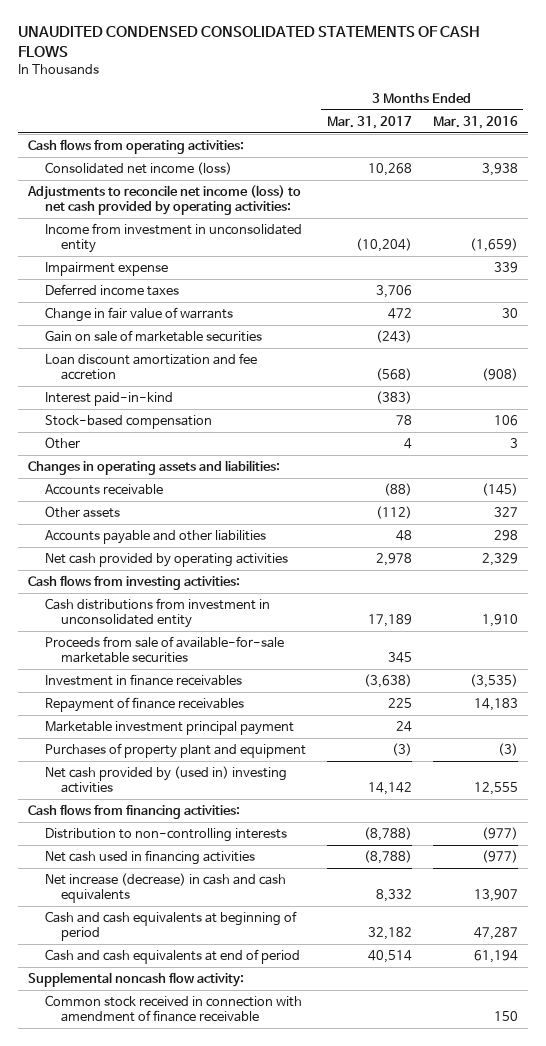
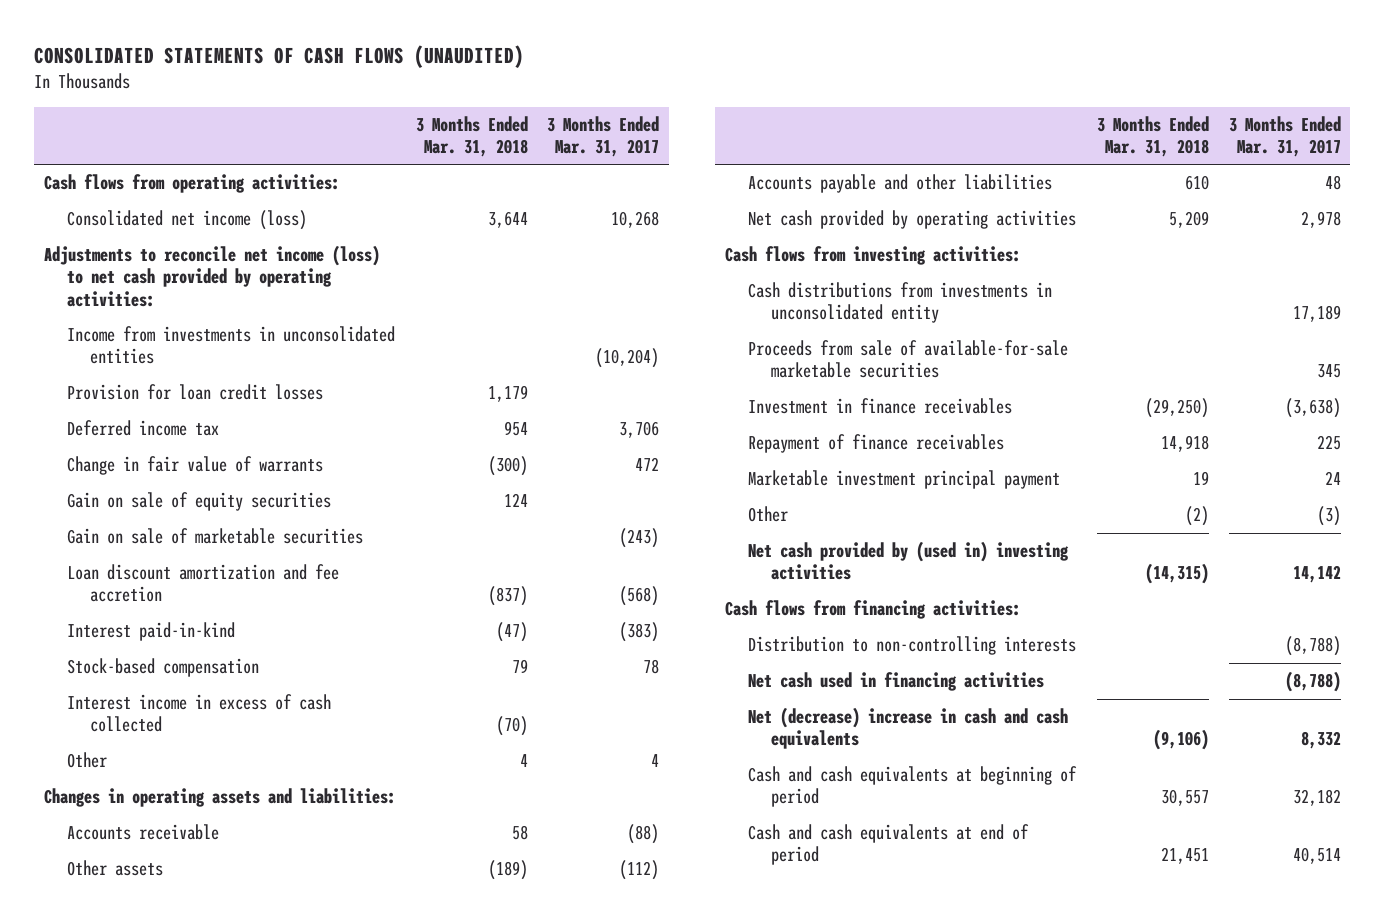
[17,25,480,57] UNAUDITED CONDENSED CONSOLIDATED STATEMENTS OF CASH FLOWS -> [34,44,525,68] CONSOLIDATED STATEMENTS OF CASH FLOWS (UNAUDITED)
[432,115,518,129] Mar. 31, 2016 -> none
none -> [415,115,528,158] 3 Months Ended Mar. 31, 2018
[44,262,168,277] Impairment expense -> none
[44,223,302,254] Income from investment in unconsolidated entity -> [66,326,395,365] Income from investments in unconsolidated entities
none -> [66,384,323,401] Provision for loan credit losses
[44,284,179,297] Deferred income taxes -> [66,420,219,437] Deferred income tax
none -> [66,492,331,512] Gain on sale of equity securities
none -> [66,694,331,733] Interest income in excess of cash collected
[44,598,270,629] Cash distributions from investment in unconsolidated entity -> [748,282,1053,324] Cash distributions from investments in unconsolidated entity
[44,743,306,759] Purchases of property plant and equipment -> none
none -> [748,506,789,523] Other
[44,873,286,904] Net increase (decrease) in cash and cash equivalents -> [748,707,1069,750] Net (decrease) increase in cash and cash equivalents
[28,972,245,988] Supplemental noncash flow activity: -> none
[44,995,302,1023] Common stock received in connection with amendment of finance receivable -> none

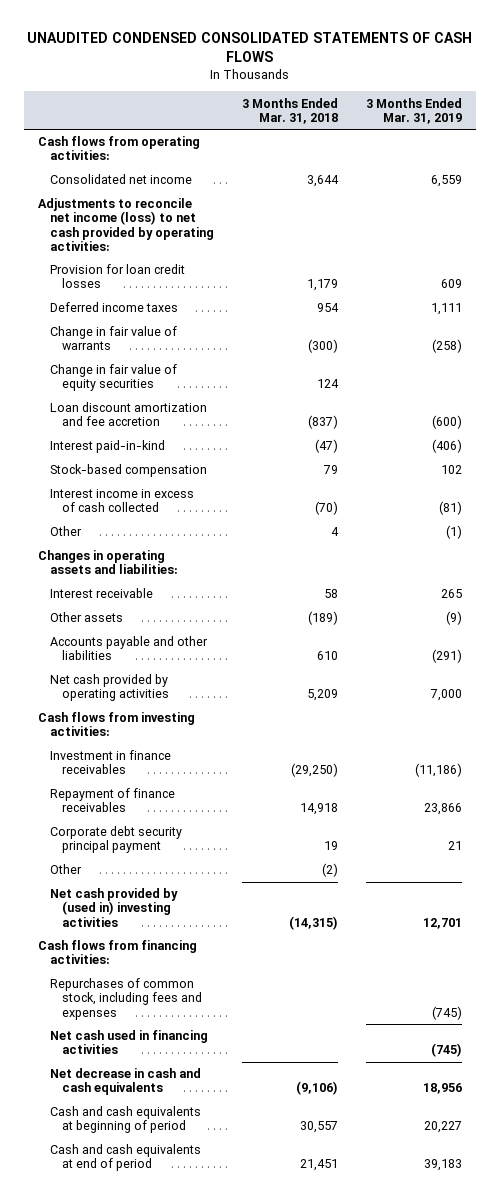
[34,44,525,68] CONSOLIDATED STATEMENTS OF CASH FLOWS (UNAUDITED) -> [26,32,472,63] UNAUDITED CONDENSED CONSOLIDATED STATEMENTS OF CASH FLOWS
[547,115,660,158] 3 Months Ended Mar. 31, 2017 -> none
none -> [365,97,462,124] 3 Months Ended Mar. 31, 2019
[66,210,307,231] Consolidated net income (loss) -> [50,174,193,185] Consolidated net income
[66,326,395,365] Income from investments in unconsolidated entities -> none
[66,420,219,437] Deferred income tax -> [50,302,179,313] Deferred income taxes
[66,528,363,545] Gain on sale of marketable securities -> none
[66,492,331,512] Gain on sale of equity securities -> [50,364,178,392] Change in fair value of equity securities
[66,824,219,841] Accounts receivable -> none
none -> [50,588,154,599] Interest receivable
[748,282,1053,324] Cash distributions from investments in unconsolidated entity -> none
[748,340,1069,379] Proceeds from sale of available-for-sale marketable securities -> none
[748,470,1061,490] Marketable investment principal payment -> [50,826,183,854] Corporate debt security principal payment
[748,636,1077,656] Distribution to non-controlling interests -> none
none -> [50,978,203,1020] Repurchases of common stock, including fees and expenses
[748,707,1069,750] Net (decrease) increase in cash and cash equivalents -> [50,1068,202,1096] Net decrease in cash and cash equivalents

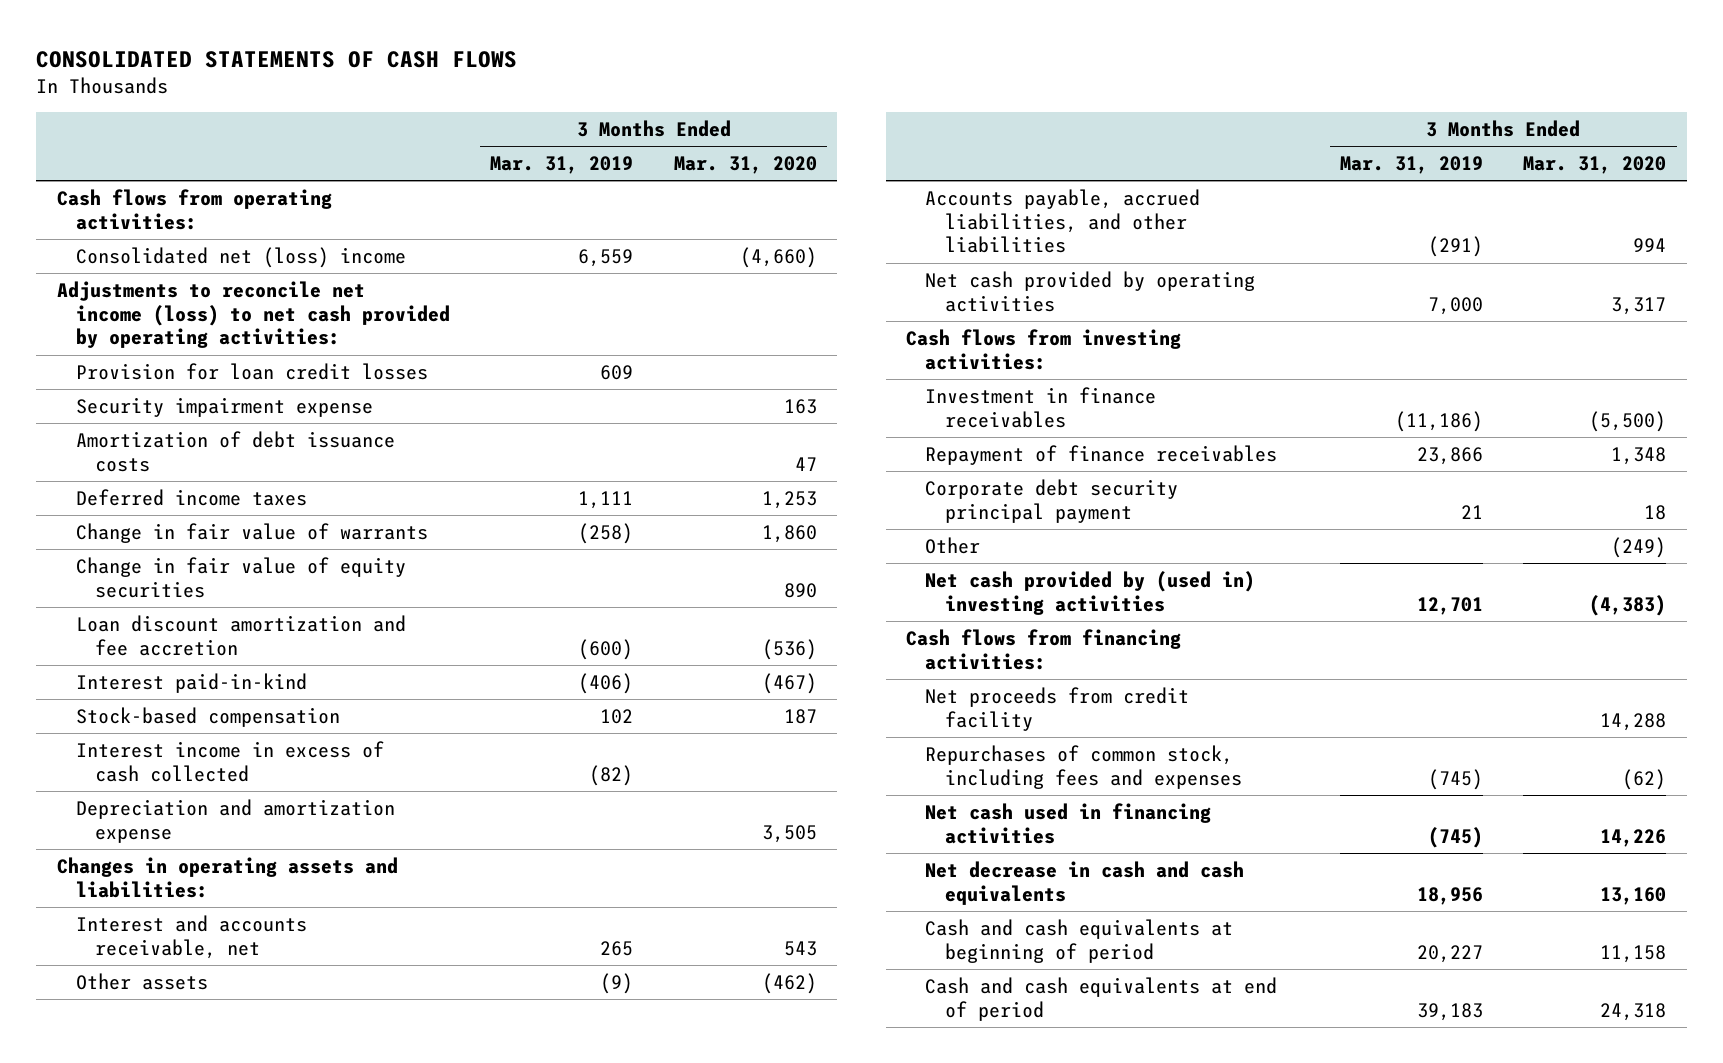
[26,32,472,63] UNAUDITED CONDENSED CONSOLIDATED STATEMENTS OF CASH FLOWS -> [36,50,518,68] CONSOLIDATED STATEMENTS OF CASH FLOWS
[241,97,338,124] 3 Months Ended Mar. 31, 2018 -> none
none -> [673,156,817,175] Mar. 31, 2020
[50,174,193,185] Consolidated net income -> [75,246,406,268] Consolidated net (loss) income
none -> [75,396,373,417] Security impairment expense
none -> [75,430,395,472] Amortization of debt issuance costs
[50,526,83,537] Other -> none
[438,501,462,516] (81) -> [589,764,634,786] (82)
none -> [75,798,395,843] Depreciation and amortization expense
[50,588,154,599] Interest receivable -> [75,914,307,959] Interest and accounts receivable, net
[50,636,209,661] Accounts payable and other liabilities -> [925,188,1201,254] Accounts payable, accrued liabilities, and other liabilities
none -> [925,686,1190,731] Net proceeds from credit facility

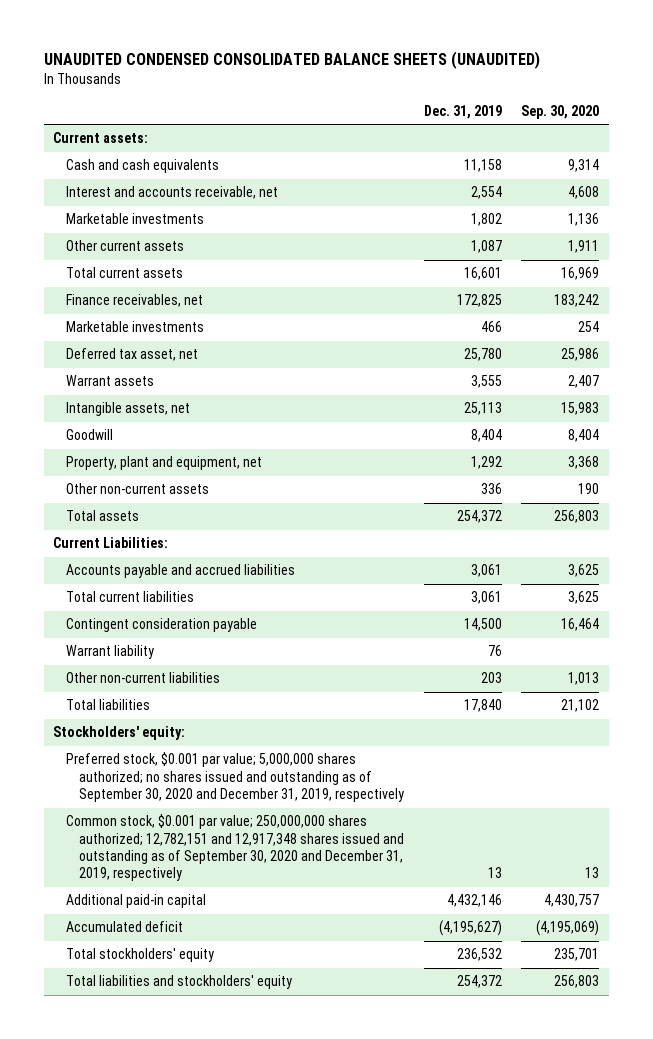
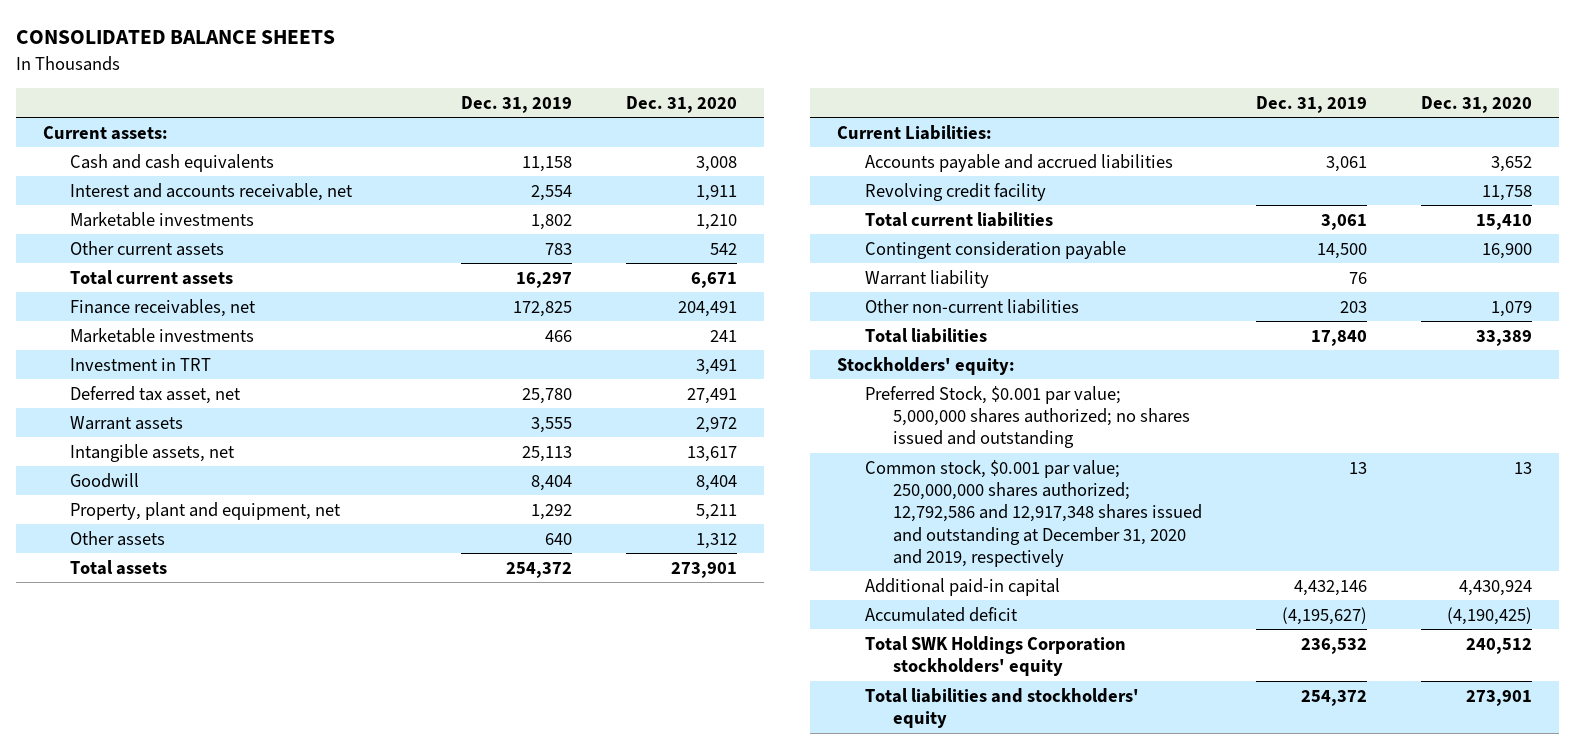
[43,51,540,70] UNAUDITED CONDENSED CONSOLIDATED BALANCE SHEETS (UNAUDITED) -> [15,30,335,45] CONSOLIDATED BALANCE SHEETS
[521,104,600,119] Sep. 30, 2020 -> none
none -> [626,95,738,113] Dec. 31, 2020
[470,240,502,254] 1,087 -> [545,242,573,255] 783
[463,267,502,281] 16,601 -> [516,271,573,288] 16,297
none -> [70,357,212,371] Investment in TRT
[66,483,210,495] Other non-current assets -> [70,530,166,546] Other assets
[480,483,502,495] 336 -> [545,532,573,545] 640
none -> [865,182,1047,201] Revolving credit facility
[66,752,405,802] Preferred stock, $0.001 par value; 5,000,000 shares authorized; no shares issued and outstanding as of September 30, 2020 and December 31, 2019, respectively -> [865,385,1190,449] Preferred Stock, $0.001 par value; 5,000,000 shares authorized; no shares issued and outstanding
[66,814,405,882] Common stock, $0.001 par value; 250,000,000 shares authorized; 12,782,151 and 12,917,348 shares issued and outstanding as of September 30, 2020 and December 31, 2019, respectively -> [865,459,1202,567] Common stock, $0.001 par value; 250,000,000 shares authorized; 12,792,586 and 12,917,348 shares issued and outstanding at December 31, 2020 and 2019, respectively
[66,948,215,963] Total stockholders' equity -> [865,635,1127,677] Total SWK Holdings Corporation stockholders' equity

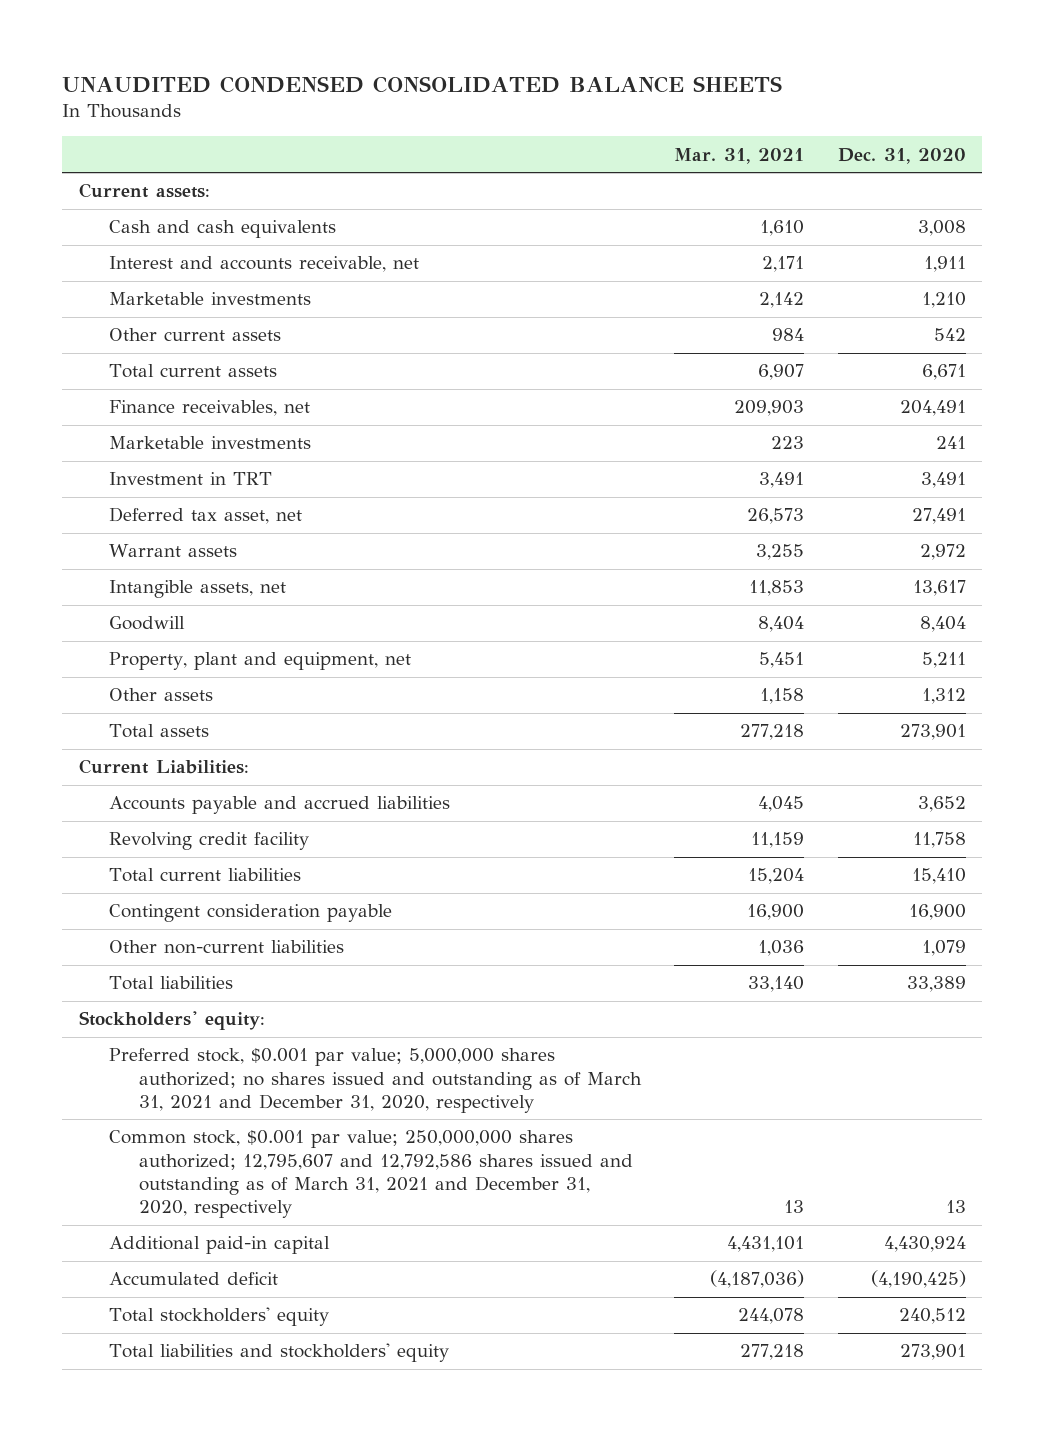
[15,30,335,45] CONSOLIDATED BALANCE SHEETS -> [61,75,782,93] UNAUDITED CONDENSED CONSOLIDATED BALANCE SHEETS
[461,95,573,113] Dec. 31, 2019 -> none
none -> [674,147,805,164] Mar. 31, 2021
[865,269,990,288] Warrant liability -> none
[865,385,1190,449] Preferred Stock, $0.001 par value; 5,000,000 shares authorized; no shares issued and outstanding -> [108,1048,643,1114] Preferred stock, $0.001 par value; 5,000,000 shares authorized; no shares issued and outstanding as of March 31, 2021 and December 31, 2020, respectively
[865,459,1202,567] Common stock, $0.001 par value; 250,000,000 shares authorized; 12,792,586 and 12,917,348 shares issued and outstanding at December 31, 2020 and 2019, respectively -> [108,1130,634,1219] Common stock, $0.001 par value; 250,000,000 shares authorized; 12,795,607 and 12,792,586 shares issued and outstanding as of March 31, 2021 and December 31, 2020, respectively
[865,635,1127,677] Total SWK Holdings Corporation stockholders' equity -> [108,1307,329,1327] Total stockholders' equity

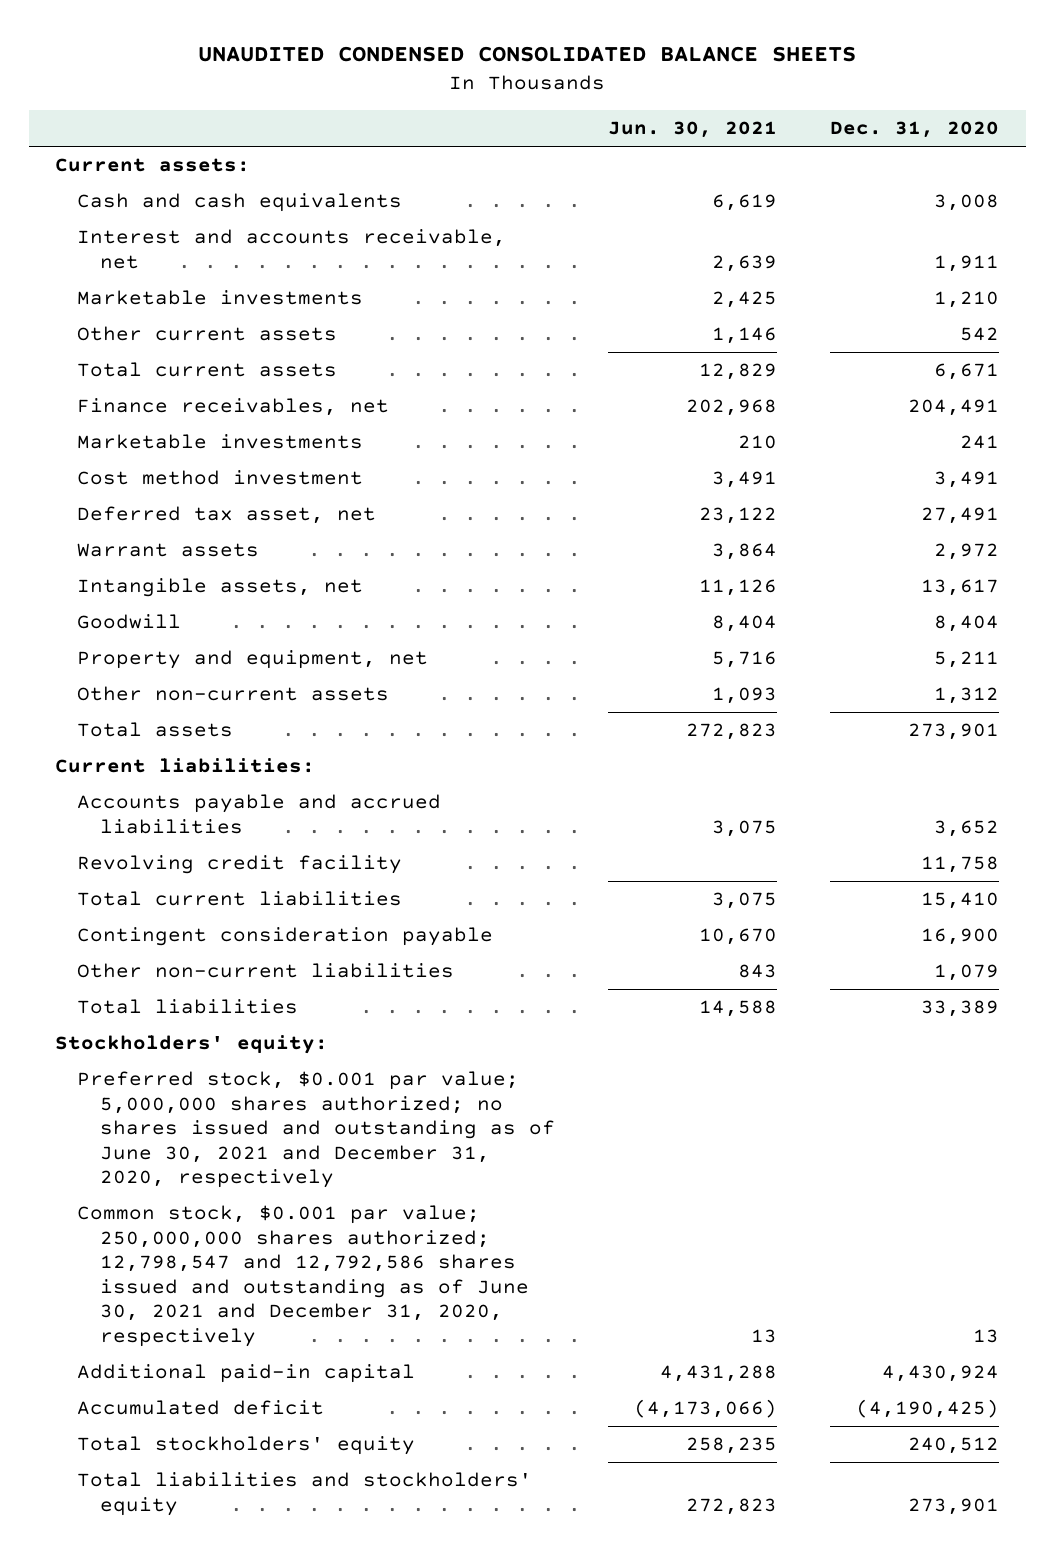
[674,147,805,164] Mar. 31, 2021 -> none
none -> [608,121,778,139] Jun. 30, 2021
[108,472,272,486] Investment in TRT -> [77,470,364,486] Cost method investment
[108,652,411,671] Property, plant and equipment, net -> [77,650,429,670] Property and equipment, net
[108,688,213,702] Other assets -> [77,686,390,702] Other non-current assets
[78,759,249,775] Current Liabilities: -> [55,758,316,774] Current liabilities:
[108,1048,643,1114] Preferred stock, $0.001 par value; 5,000,000 shares authorized; no shares issued and outstanding as of March 31, 2021 and December 31, 2020, respectively -> [77,1071,555,1189] Preferred stock, $0.001 par value; 5,000,000 shares authorized; no shares issued and outstanding as of June 30, 2021 and December 31, 2020, respectively
[108,1130,634,1219] Common stock, $0.001 par value; 250,000,000 shares authorized; 12,795,607 and 12,792,586 shares issued and outstanding as of March 31, 2021 and December 31, 2020, respectively -> [77,1205,529,1347] Common stock, $0.001 par value; 250,000,000 shares authorized; 12,798,547 and 12,792,586 shares issued and outstanding as of June 30, 2021 and December 31, 2020, respectively

